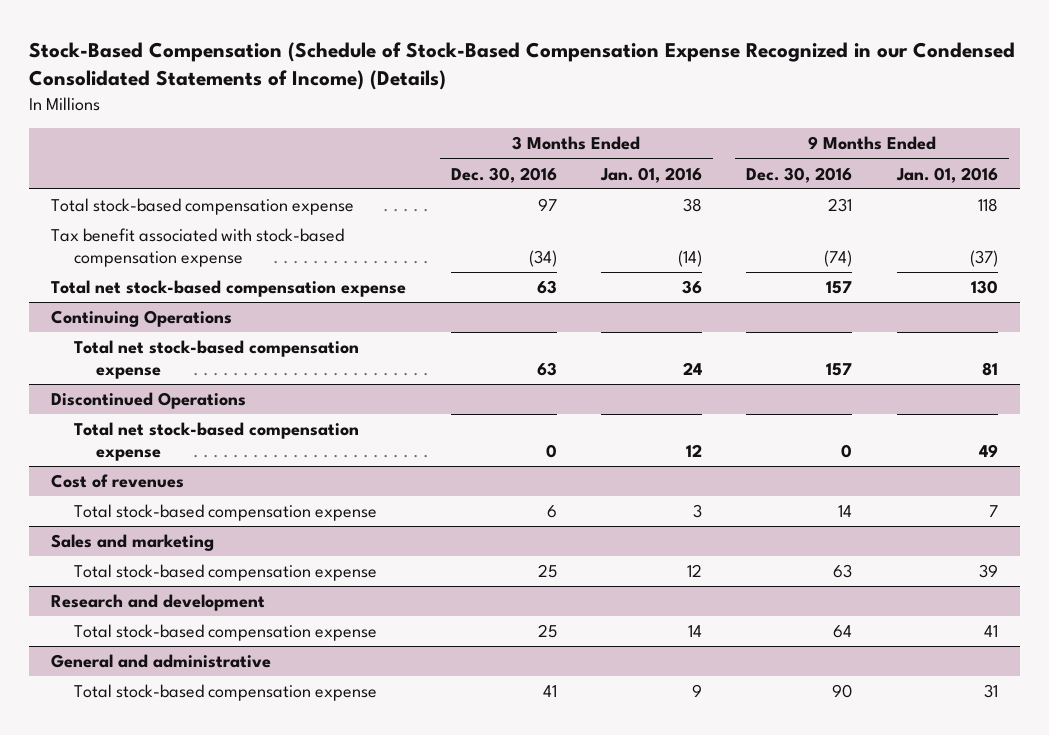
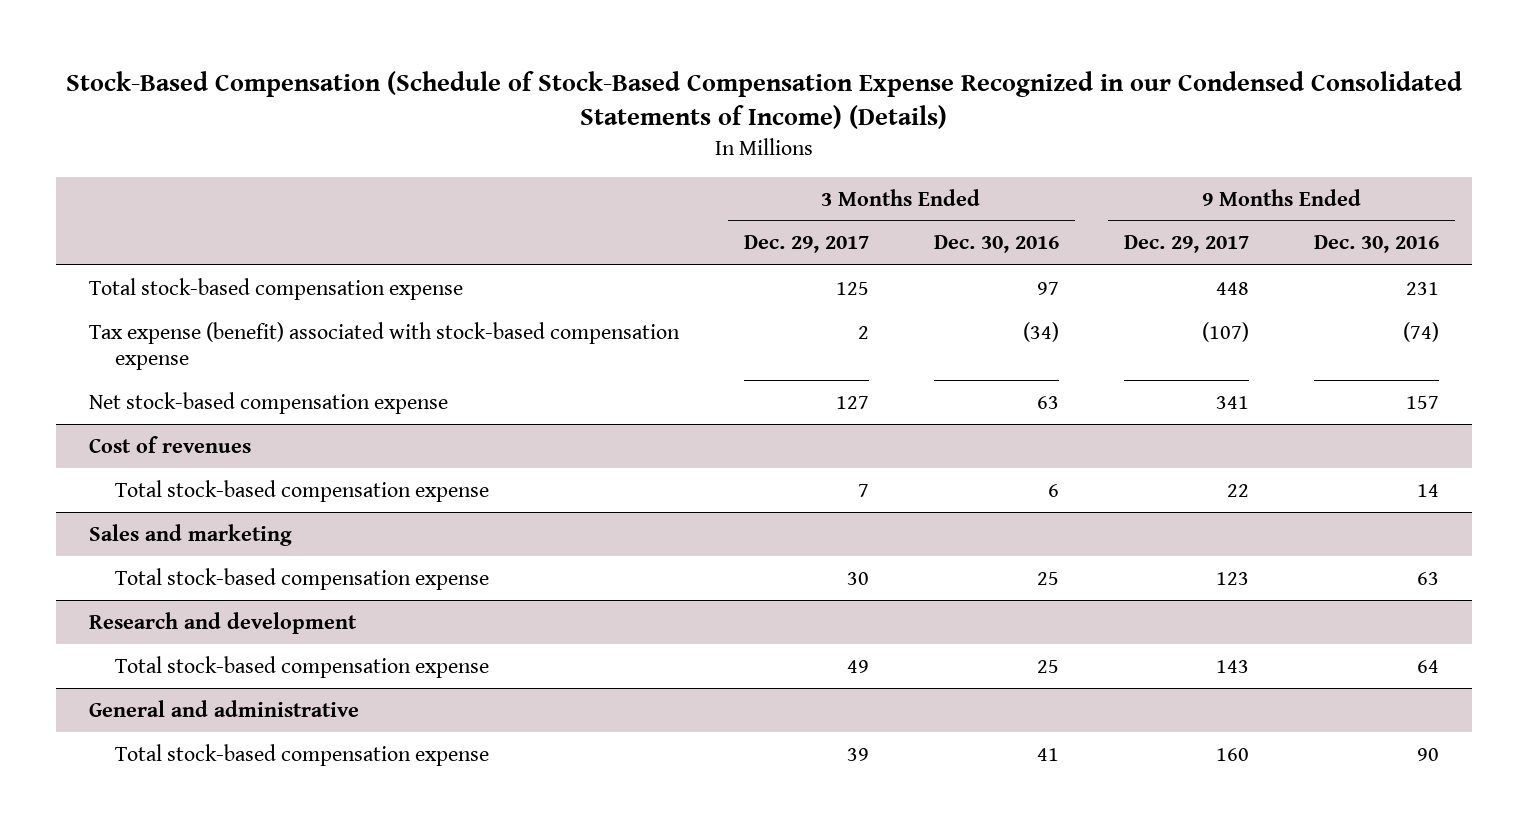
[600,166,703,183] Jan. 01, 2016 -> none
[895,166,998,183] Jan. 01, 2016 -> none
none -> [743,235,869,254] Dec. 29, 2017
none -> [1123,235,1249,254] Dec. 29, 2017
[51,310,233,328] Continuing Operations -> none
[73,340,359,380] Total net stock-based compensation expense -> none
[51,392,247,410] Discontinued Operations -> none
[73,422,359,462] Total net stock-based compensation expense -> none
[51,228,345,268] Tax benefit associated with stock-based compensation expense -> [88,321,680,371] Tax expense (benefit) associated with stock-based compensation expense
[51,280,407,298] Total net stock-based compensation expense -> [88,391,448,414] Net stock-based compensation expense

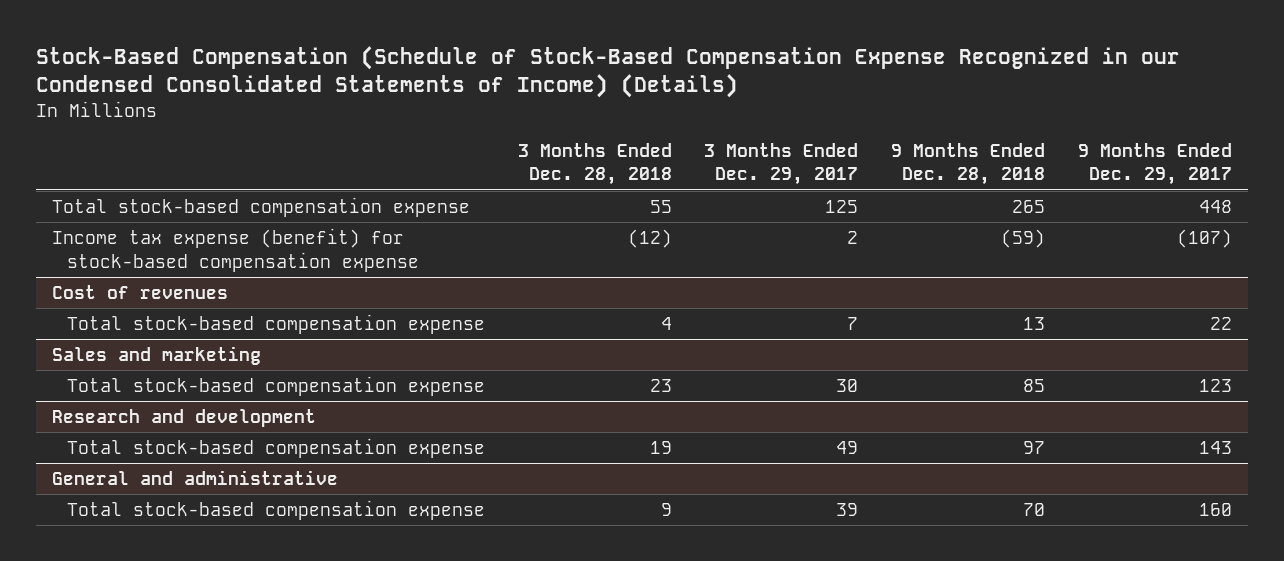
[933,235,1059,254] Dec. 30, 2016 -> none
[1314,235,1440,254] Dec. 30, 2016 -> none
none -> [517,142,672,186] 3 Months Ended Dec. 28, 2018
none -> [891,142,1046,186] 9 Months Ended Dec. 28, 2018
[88,391,448,414] Net stock-based compensation expense -> none
[88,321,680,371] Tax expense (benefit) associated with stock-based compensation expense -> [51,228,420,272] Income tax expense (benefit) for stock-based compensation expense

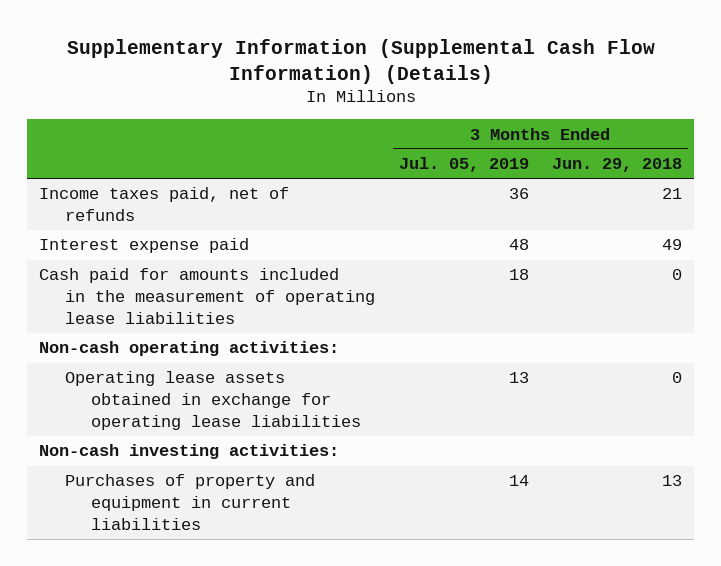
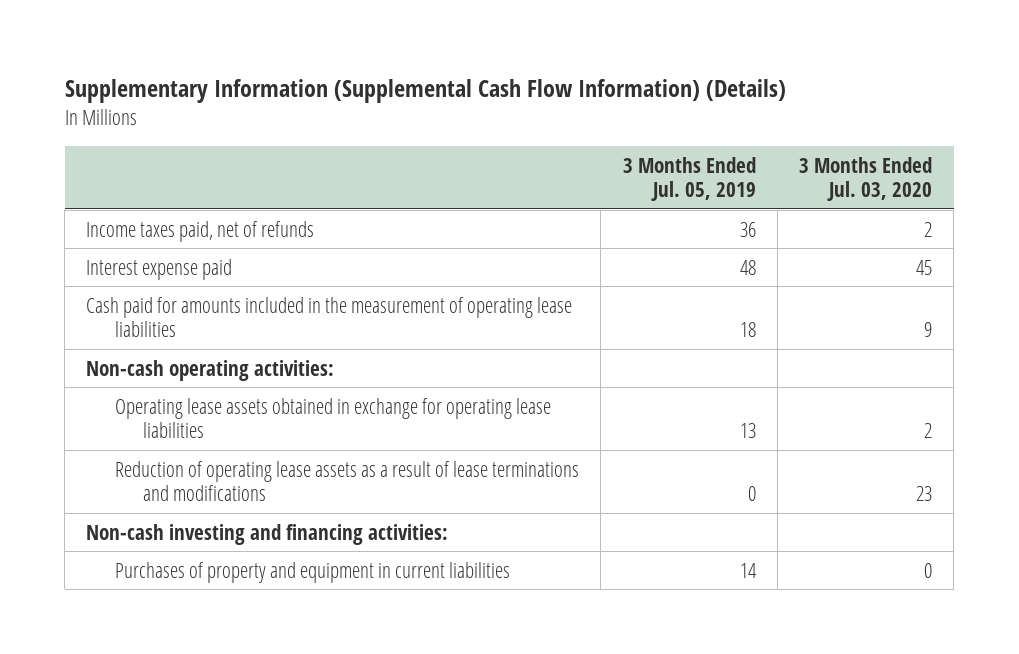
[552,158,683,173] Jun. 29, 2018 -> none
none -> [799,156,933,201] 3 Months Ended Jul. 03, 2020
none -> [114,460,579,501] Reduction of operating lease assets as a result of lease terminations and modifications
[39,444,340,460] Non-cash investing activities: -> [86,523,449,545] Non-cash investing and financing activities:

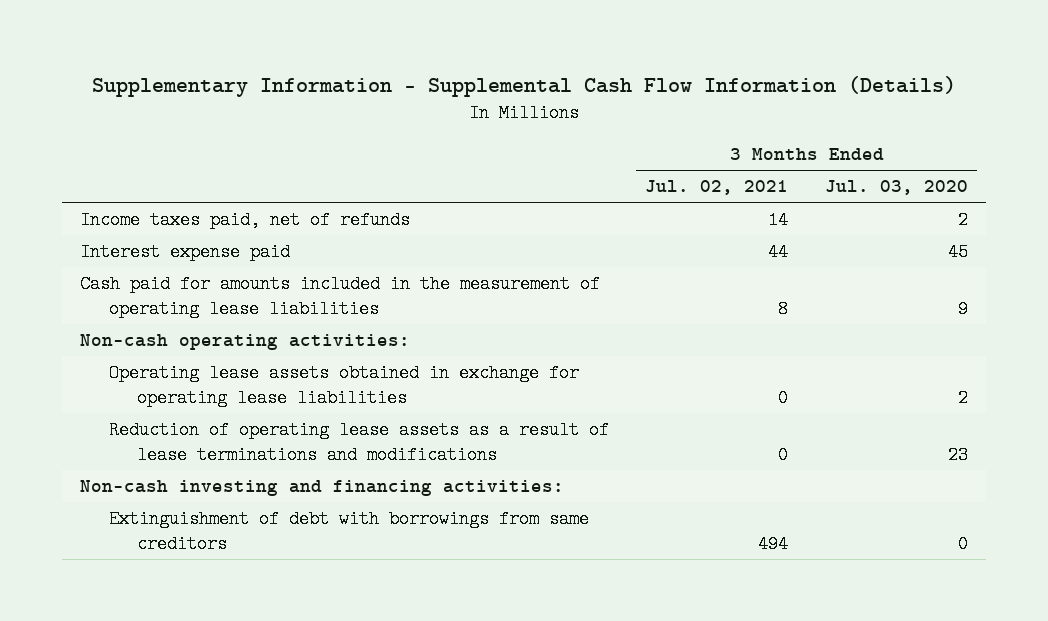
[64,79,786,104] Supplementary Information (Supplemental Cash Flow Information) (Details) -> [92,75,957,97] Supplementary Information - Supplemental Cash Flow Information (Details)
[622,156,756,201] 3 Months Ended Jul. 05, 2019 -> none
none -> [645,180,789,196] Jul. 02, 2021
[114,561,510,583] Purchases of property and equipment in current liabilities -> none
none -> [108,510,589,553] Extinguishment of debt with borrowings from same creditors

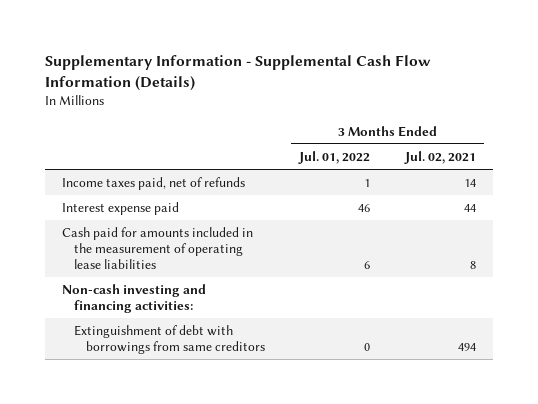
[825,180,969,196] Jul. 03, 2020 -> none
none -> [298,150,371,164] 3 Months Ended Jul. 01, 2022
[80,334,411,351] Non-cash operating activities: -> none
[108,364,579,407] Operating lease assets obtained in exchange for operating lease liabilities -> none
[108,421,609,464] Reduction of operating lease assets as a result of lease terminations and modifications -> none

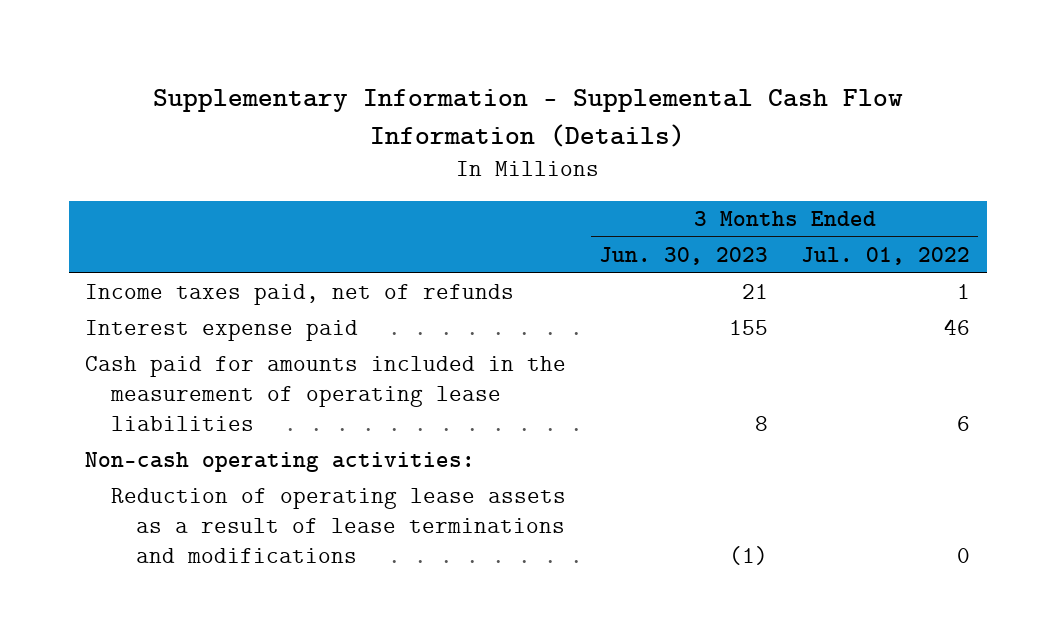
[403,150,476,164] 3 Months Ended Jul. 02, 2021 -> none
none -> [599,247,769,266] Jun. 30, 2023
[62,283,207,313] Non-cash investing and financing activities: -> none
[74,324,266,354] Extinguishment of debt with borrowings from same creditors -> none
none -> [85,452,476,473] Non-cash operating activities:
none -> [110,488,566,564] Reduction of operating lease assets as a result of lease terminations and modifications

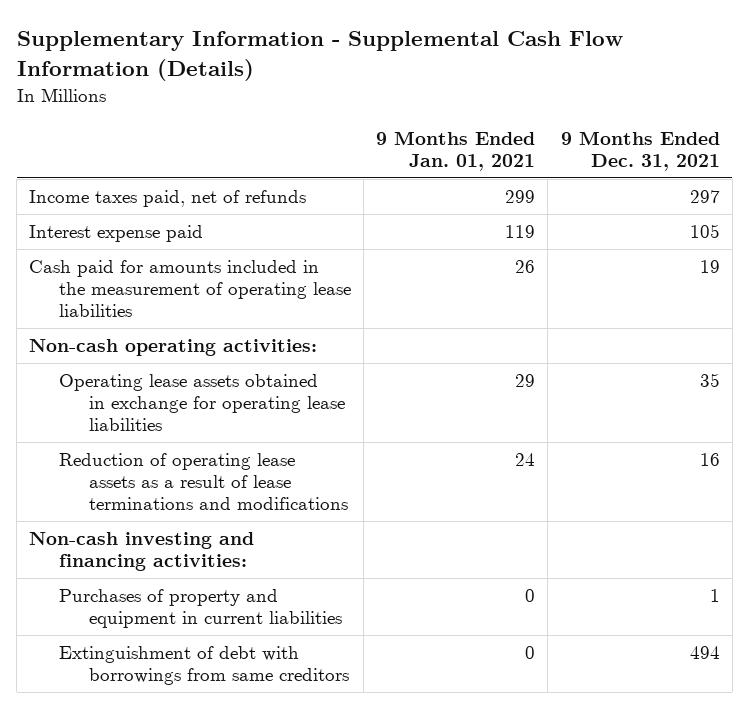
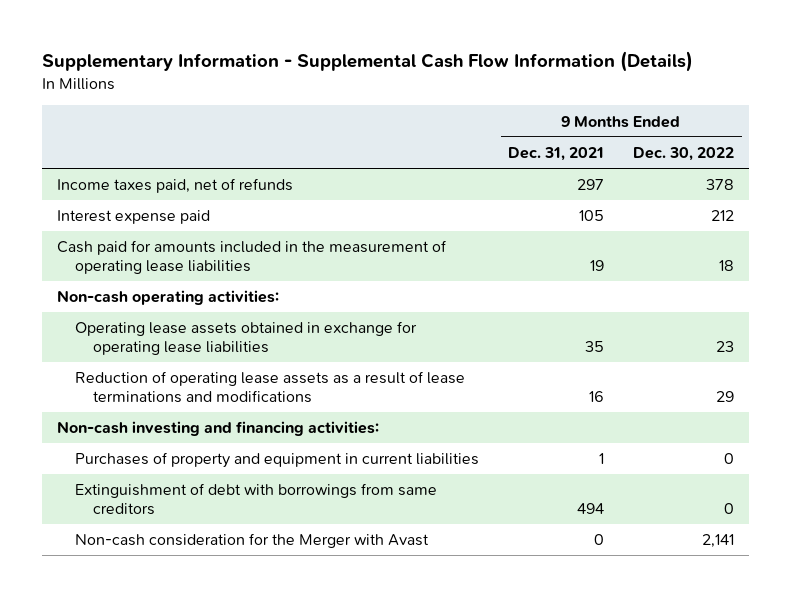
[376,130,536,171] 9 Months Ended Jan. 01, 2021 -> none
none -> [633,147,735,162] Dec. 30, 2022
none -> [74,533,429,549] Non-cash consideration for the Merger with Avast

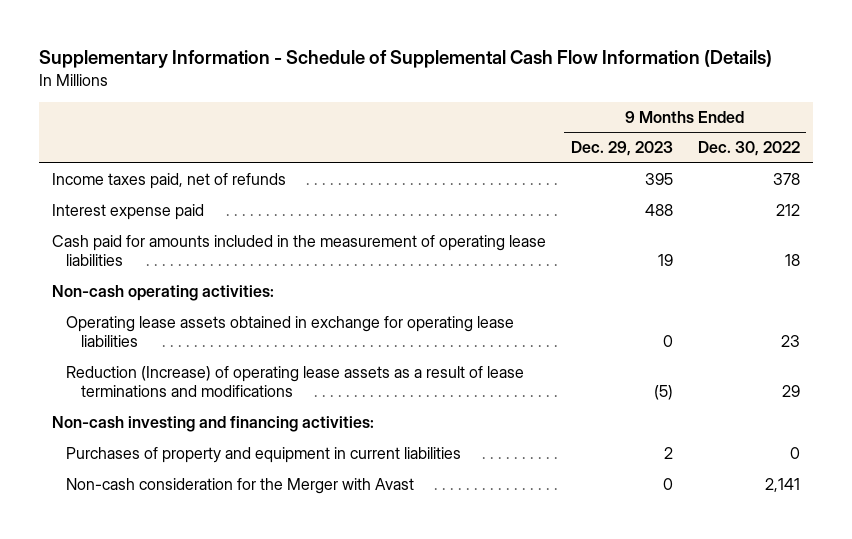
[42,51,694,73] Supplementary Information - Supplemental Cash Flow Information (Details) -> [38,49,772,68] Supplementary Information - Schedule of Supplemental Cash Flow Information (Details)
[507,147,604,162] Dec. 31, 2021 -> none
none -> [570,141,673,157] Dec. 29, 2023
[74,371,465,403] Reduction of operating lease assets as a result of lease terminations and modifications -> [66,366,525,398] Reduction (Increase) of operating lease assets as a result of lease terminations and modifications
[74,483,437,515] Extinguishment of debt with borrowings from same creditors -> none

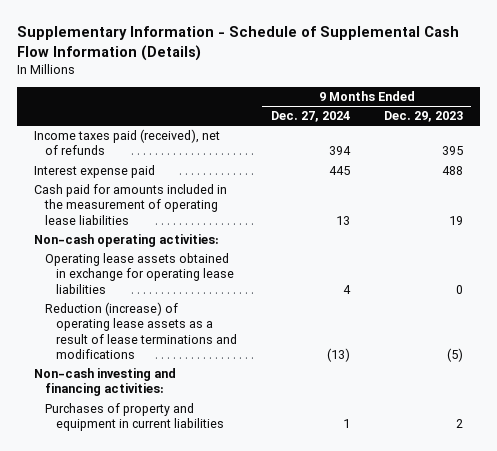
[698,141,801,157] Dec. 30, 2022 -> none
none -> [270,111,350,123] Dec. 27, 2024
[51,173,286,190] Income taxes paid, net of refunds -> [34,129,221,156] Income taxes paid (received), net of refunds
[66,366,525,398] Reduction (Increase) of operating lease assets as a result of lease terminations and modifications -> [45,302,238,359] Reduction (increase) of operating lease assets as a result of lease terminations and modifications
[66,478,415,495] Non-cash consideration for the Merger with Avast -> none

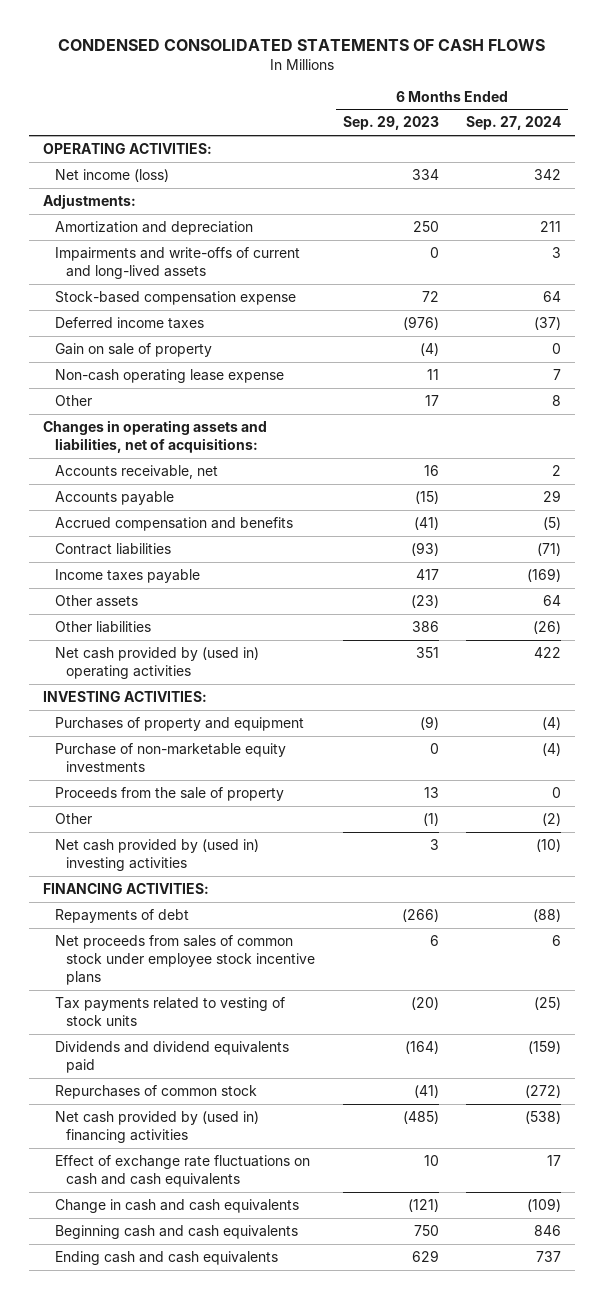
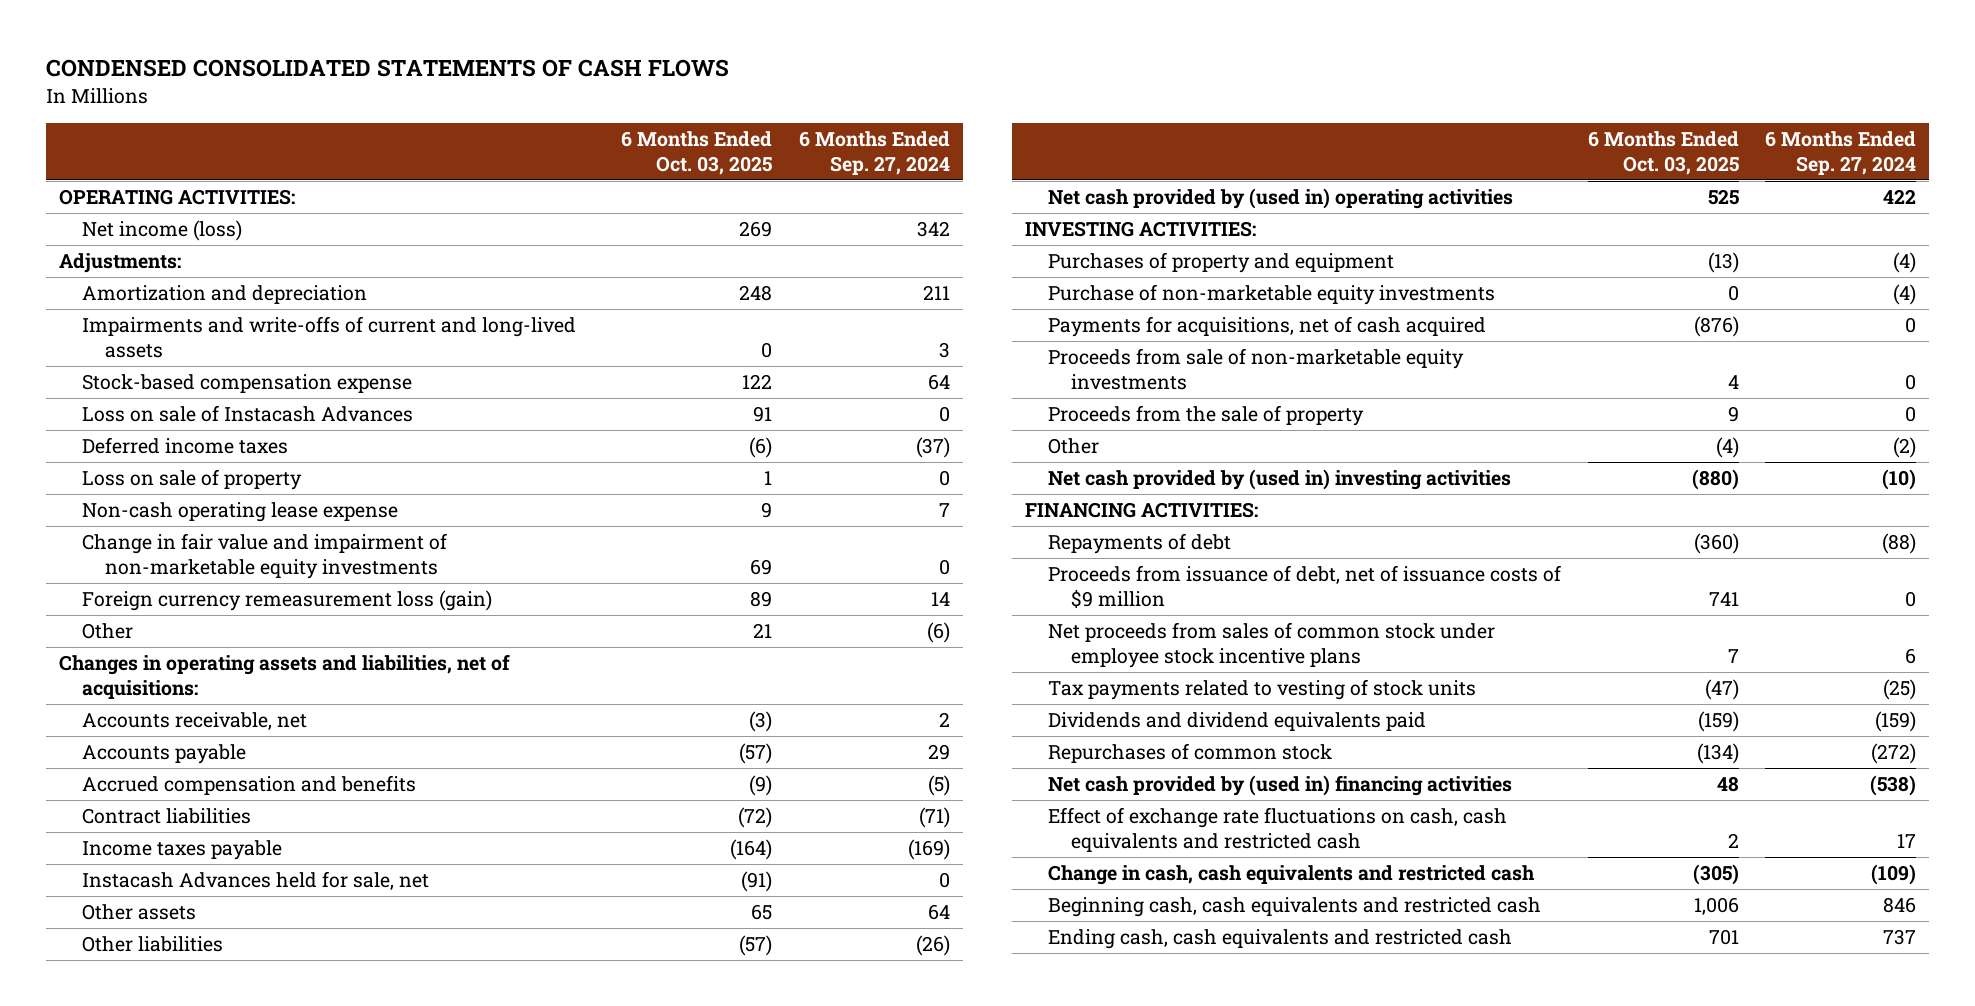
[342,116,439,131] Sep. 29, 2023 -> none
none -> [621,130,773,175] 6 Months Ended Oct. 03, 2025
none -> [81,404,413,422] Loss on sale of Instacash Advances
[54,342,212,357] Gain on sale of property -> [81,468,302,490] Loss on sale of property
none -> [81,532,447,580] Change in fair value and impairment of non-marketable equity investments
none -> [81,589,492,611] Foreign currency remeasurement loss (gain)
[552,394,562,406] 8 -> [926,621,950,643] (6)
none -> [81,870,429,890] Instacash Advances held for sale, net
none -> [1048,315,1487,337] Payments for acquisitions, net of cash acquired
none -> [1048,347,1465,391] Proceeds from sale of non-marketable equity investments
none -> [1048,564,1562,609] Proceeds from issuance of debt, net of issuance costs of $9 million
[54,1154,310,1187] Effect of exchange rate fluctuations on cash and cash equivalents -> [1048,806,1508,853] Effect of exchange rate fluctuations on cash, cash equivalents and restricted cash
[54,1198,299,1213] Change in cash and cash equivalents -> [1048,864,1536,885] Change in cash, cash equivalents and restricted cash
[54,1224,298,1239] Beginning cash and cash equivalents -> [1048,896,1542,917] Beginning cash, cash equivalents and restricted cash
[54,1250,278,1265] Ending cash and cash equivalents -> [1048,928,1513,949] Ending cash, cash equivalents and restricted cash

